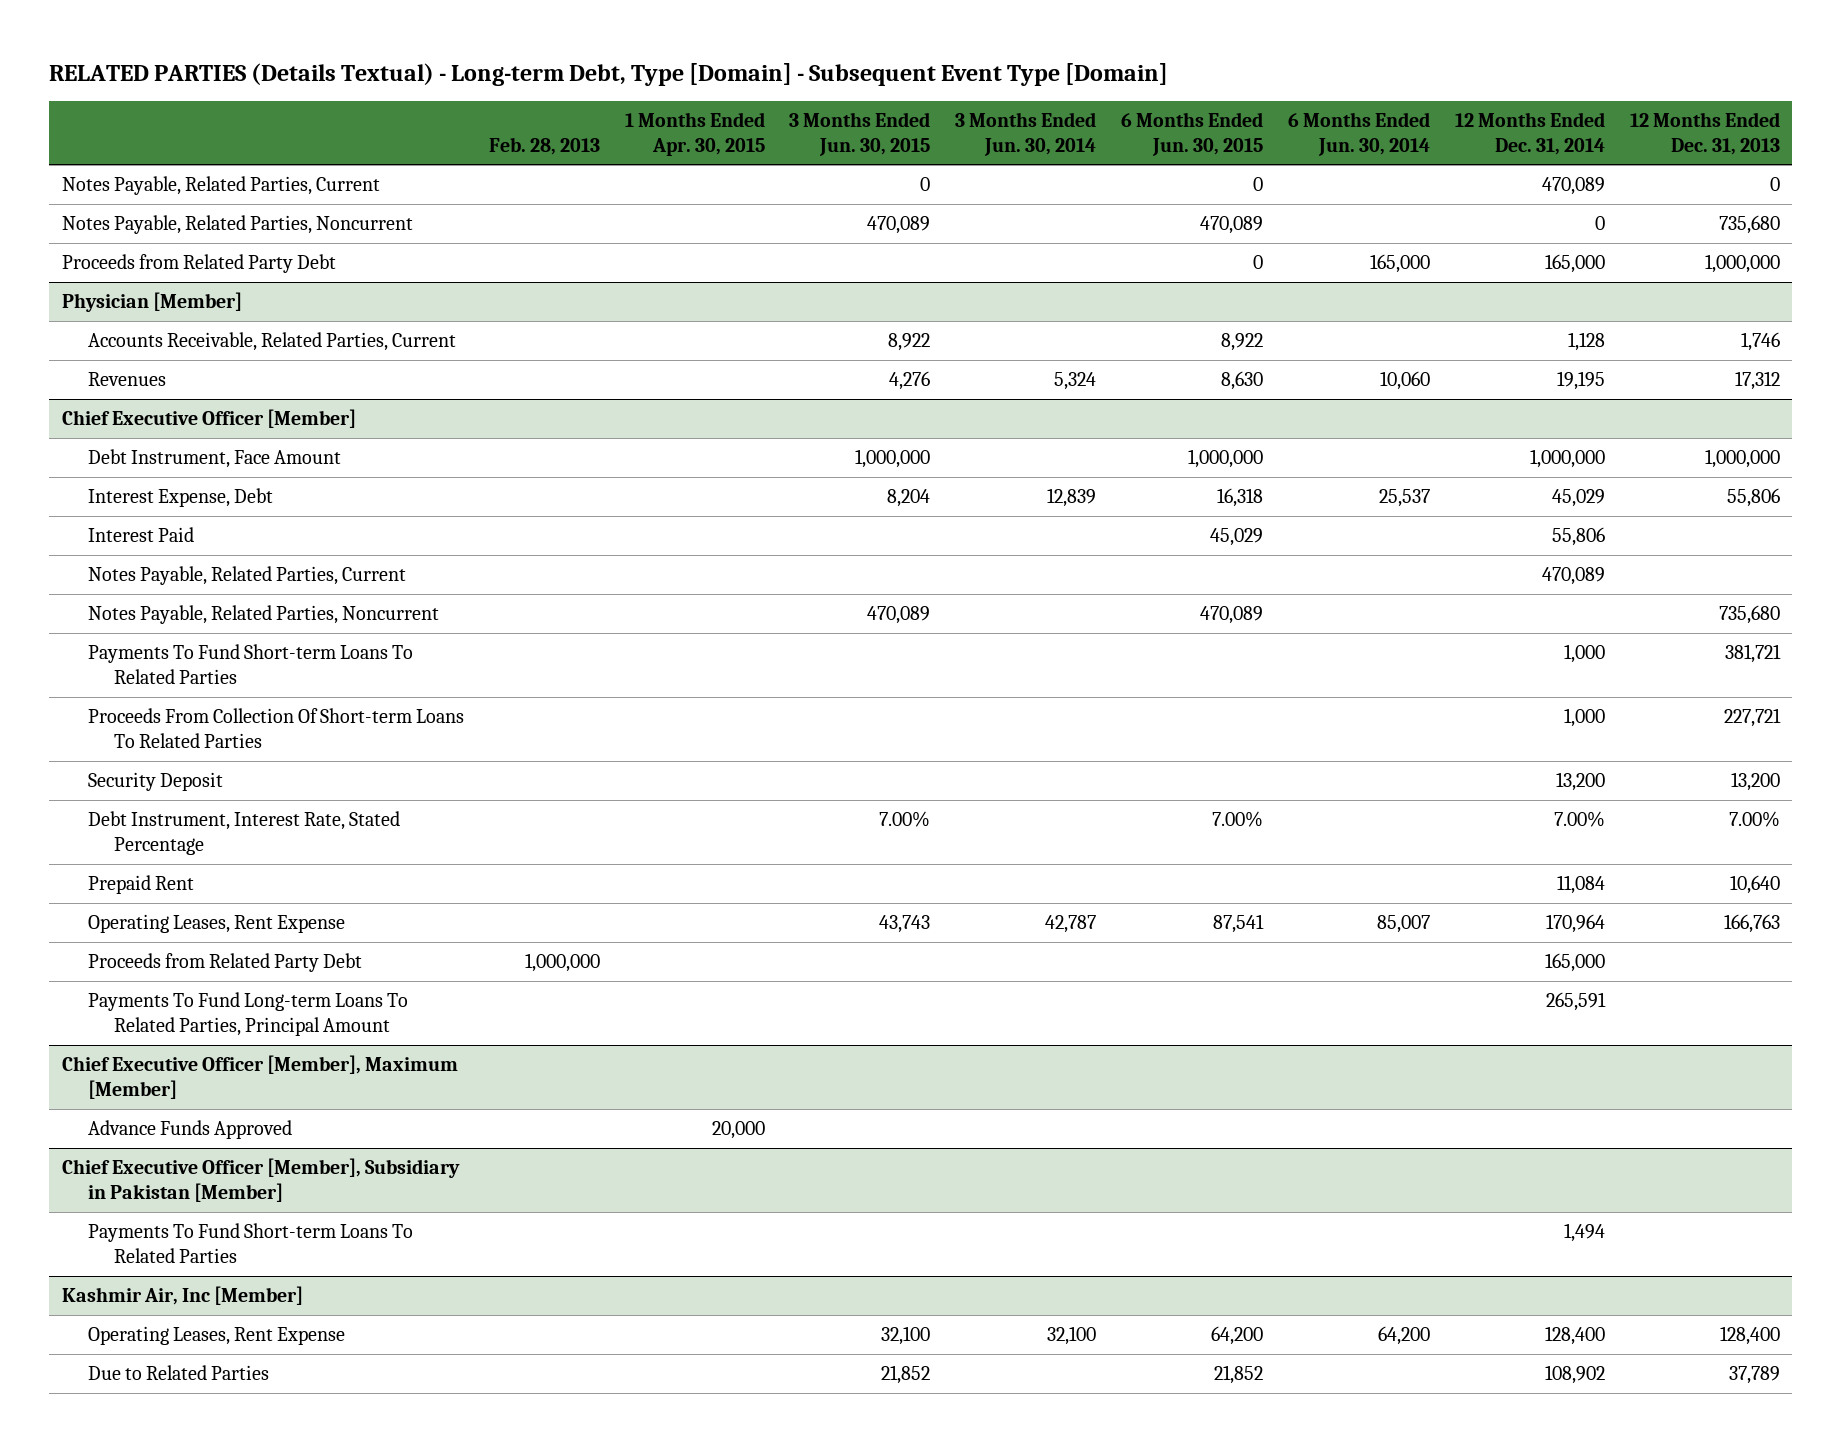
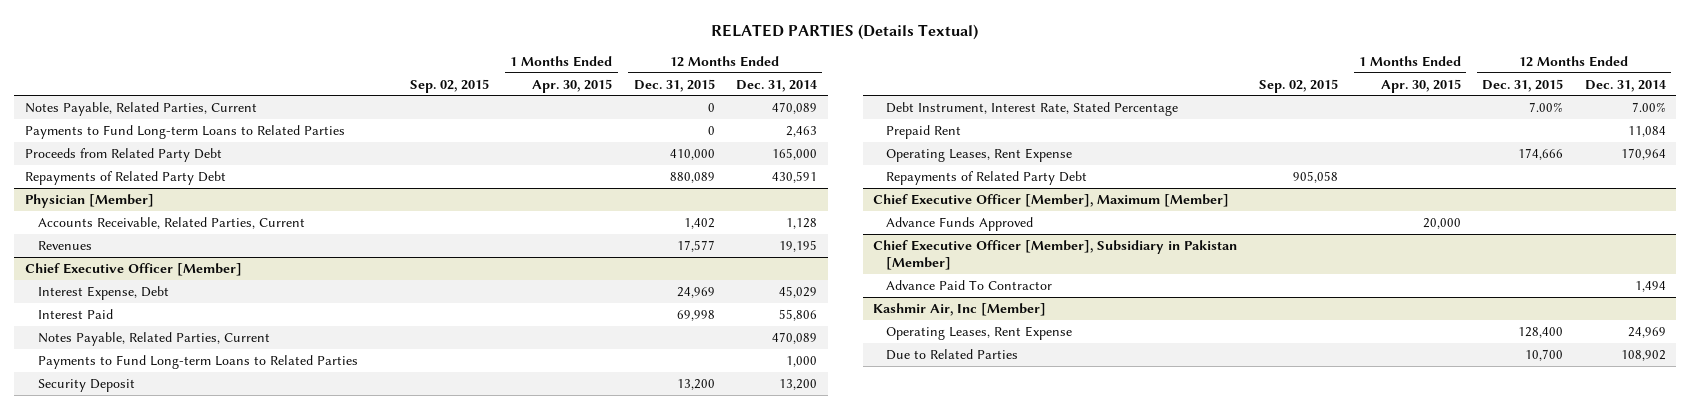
[49,62,1169,86] RELATED PARTIES (Details Textual) - Long-term Debt, Type [Domain] - Subsequent Event Type [Domain] -> [711,23,979,40] RELATED PARTIES (Details Textual)
[488,136,600,155] Feb. 28, 2013 -> none
[789,112,931,156] 3 Months Ended Jun. 30, 2015 -> none
[955,112,1097,156] 3 Months Ended Jun. 30, 2014 -> none
[1121,112,1264,156] 6 Months Ended Jun. 30, 2015 -> none
[1287,112,1430,156] 6 Months Ended Jun. 30, 2014 -> none
[1629,112,1780,155] 12 Months Ended Dec. 31, 2013 -> none
none -> [410,78,490,93] Sep. 02, 2015
none -> [633,78,715,92] Dec. 31, 2015
[61,215,413,235] Notes Payable, Related Parties, Noncurrent -> none
none -> [24,124,345,139] Payments to Fund Long-term Loans to Related Parties
none -> [24,170,226,185] Repayments of Related Party Debt
[87,449,341,469] Debt Instrument, Face Amount -> none
[87,605,439,625] Notes Payable, Related Parties, Noncurrent -> none
[87,708,464,749] Proceeds From Collection Of Short-term Loans To Related Parties -> none
[87,644,413,685] Payments To Fund Short-term Loans To Related Parties -> [37,354,358,369] Payments to Fund Long-term Loans to Related Parties
[87,953,362,973] Proceeds from Related Party Debt -> none
[87,992,408,1037] Payments To Fund Long-term Loans To Related Parties, Principal Amount -> none
none -> [886,170,1088,185] Repayments of Related Party Debt
[87,1223,413,1264] Payments To Fund Short-term Loans To Related Parties -> [886,279,1053,290] Advance Paid To Contractor
[1544,1326,1605,1346] 128,400 -> [1627,326,1666,338] 24,969

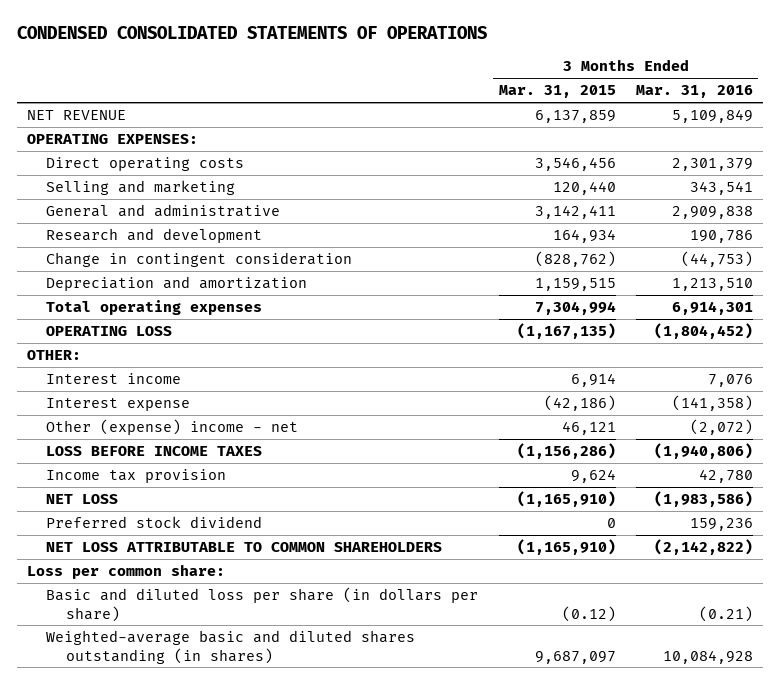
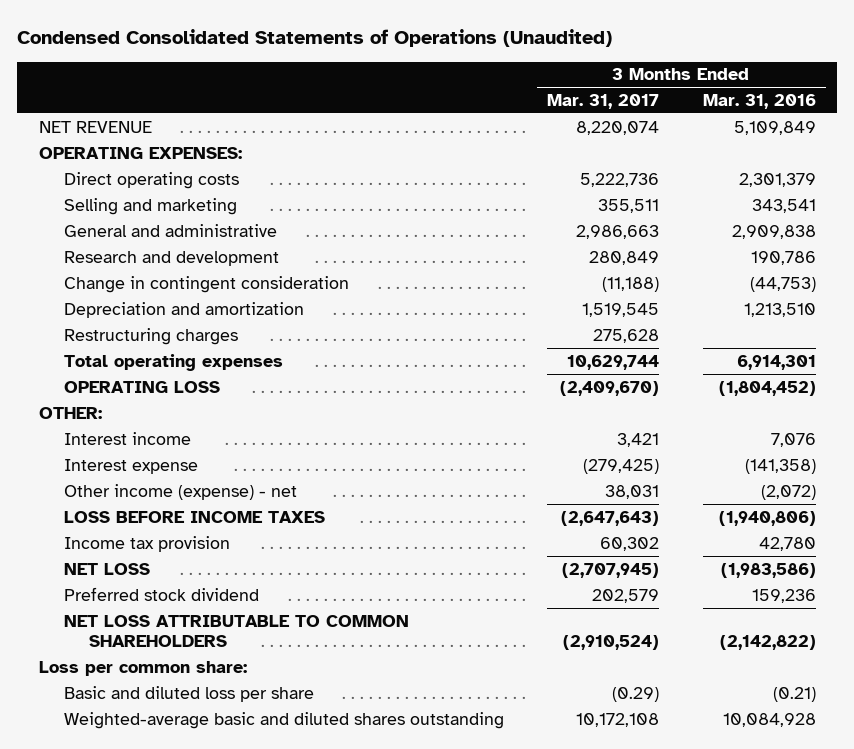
[16,26,487,40] CONDENSED CONSOLIDATED STATEMENTS OF OPERATIONS -> [17,29,613,48] Condensed Consolidated Statements of Operations (Unaudited)
[498,85,616,99] Mar. 31, 2015 -> none
none -> [547,93,660,109] Mar. 31, 2017
none -> [64,327,239,345] Restructuring charges
[46,419,299,436] Other (expense) income - net -> [64,483,298,500] Other income (expense) - net
[46,587,479,622] Basic and diluted loss per share (in dollars per share) -> [64,685,315,702] Basic and diluted loss per share
[46,630,416,664] Weighted-average basic and diluted shares outstanding (in shares) -> [64,711,505,729] Weighted-average basic and diluted shares outstanding

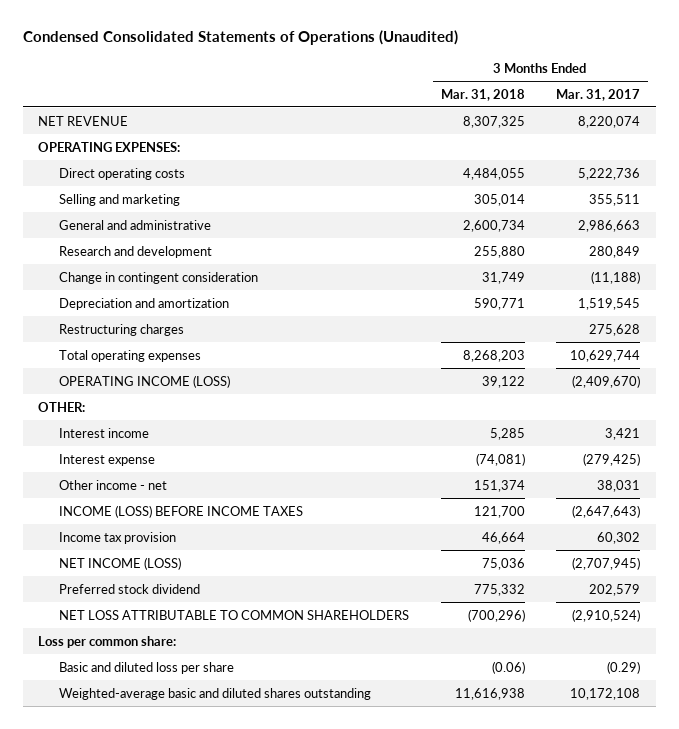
[702,93,816,109] Mar. 31, 2016 -> none
none -> [440,88,525,101] Mar. 31, 2018
[64,380,221,393] OPERATING LOSS -> [58,374,230,388] OPERATING INCOME (LOSS)
[64,483,298,500] Other income (expense) - net -> [58,479,167,490] Other income - net
[64,510,326,523] LOSS BEFORE INCOME TAXES -> [58,504,303,518] INCOME (LOSS) BEFORE INCOME TAXES
[64,562,151,575] NET LOSS -> [58,556,181,570] NET INCOME (LOSS)

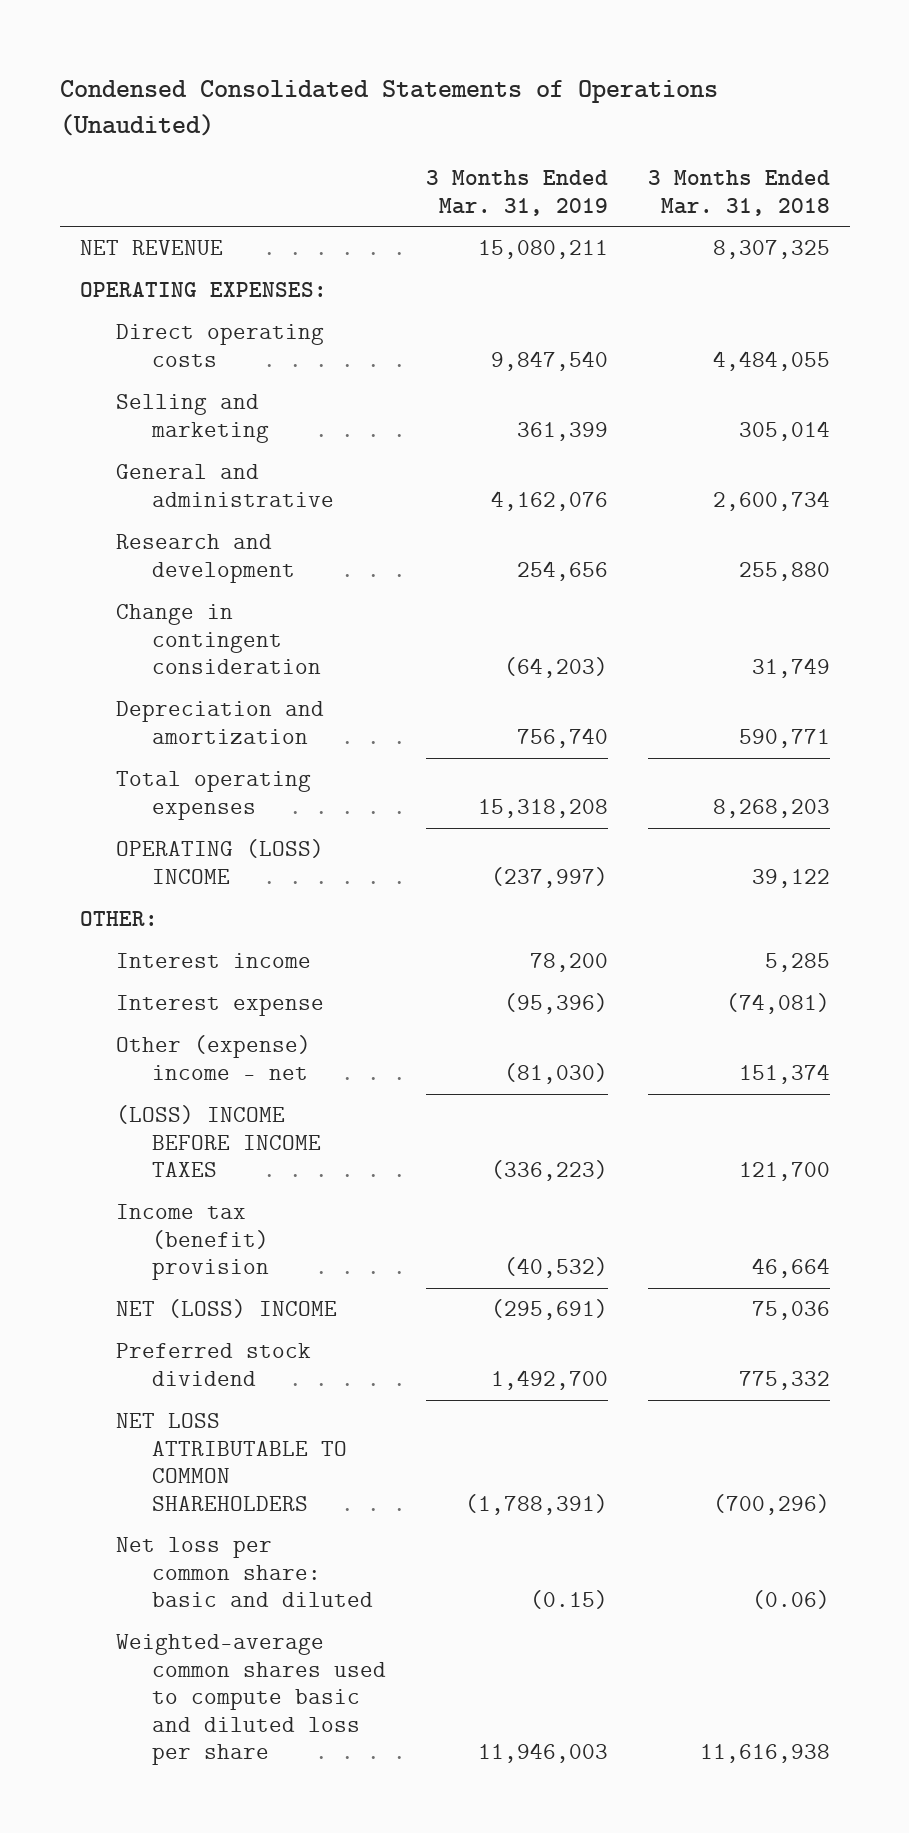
[556,88,641,101] Mar. 31, 2017 -> none
none -> [426,170,609,216] 3 Months Ended Mar. 31, 2019
[58,323,184,336] Restructuring charges -> none
[58,374,230,388] OPERATING INCOME (LOSS) -> [115,839,324,884] OPERATING (LOSS) INCOME
[58,479,167,490] Other income - net -> [115,1035,311,1080] Other (expense) income - net
[58,504,303,518] INCOME (LOSS) BEFORE INCOME TAXES -> [115,1105,322,1178] (LOSS) INCOME BEFORE INCOME TAXES
[58,531,176,544] Income tax provision -> [115,1204,270,1281] Income tax (benefit) provision
[58,556,181,570] NET INCOME (LOSS) -> [115,1299,337,1319] NET (LOSS) INCOME
[38,635,177,648] Loss per common share: -> none
[58,661,234,674] Basic and diluted loss per share -> [115,1537,374,1608] Net loss per common share: basic and diluted
[58,687,371,700] Weighted-average basic and diluted shares outstanding -> [115,1634,387,1766] Weighted-average common shares used to compute basic and diluted loss per share

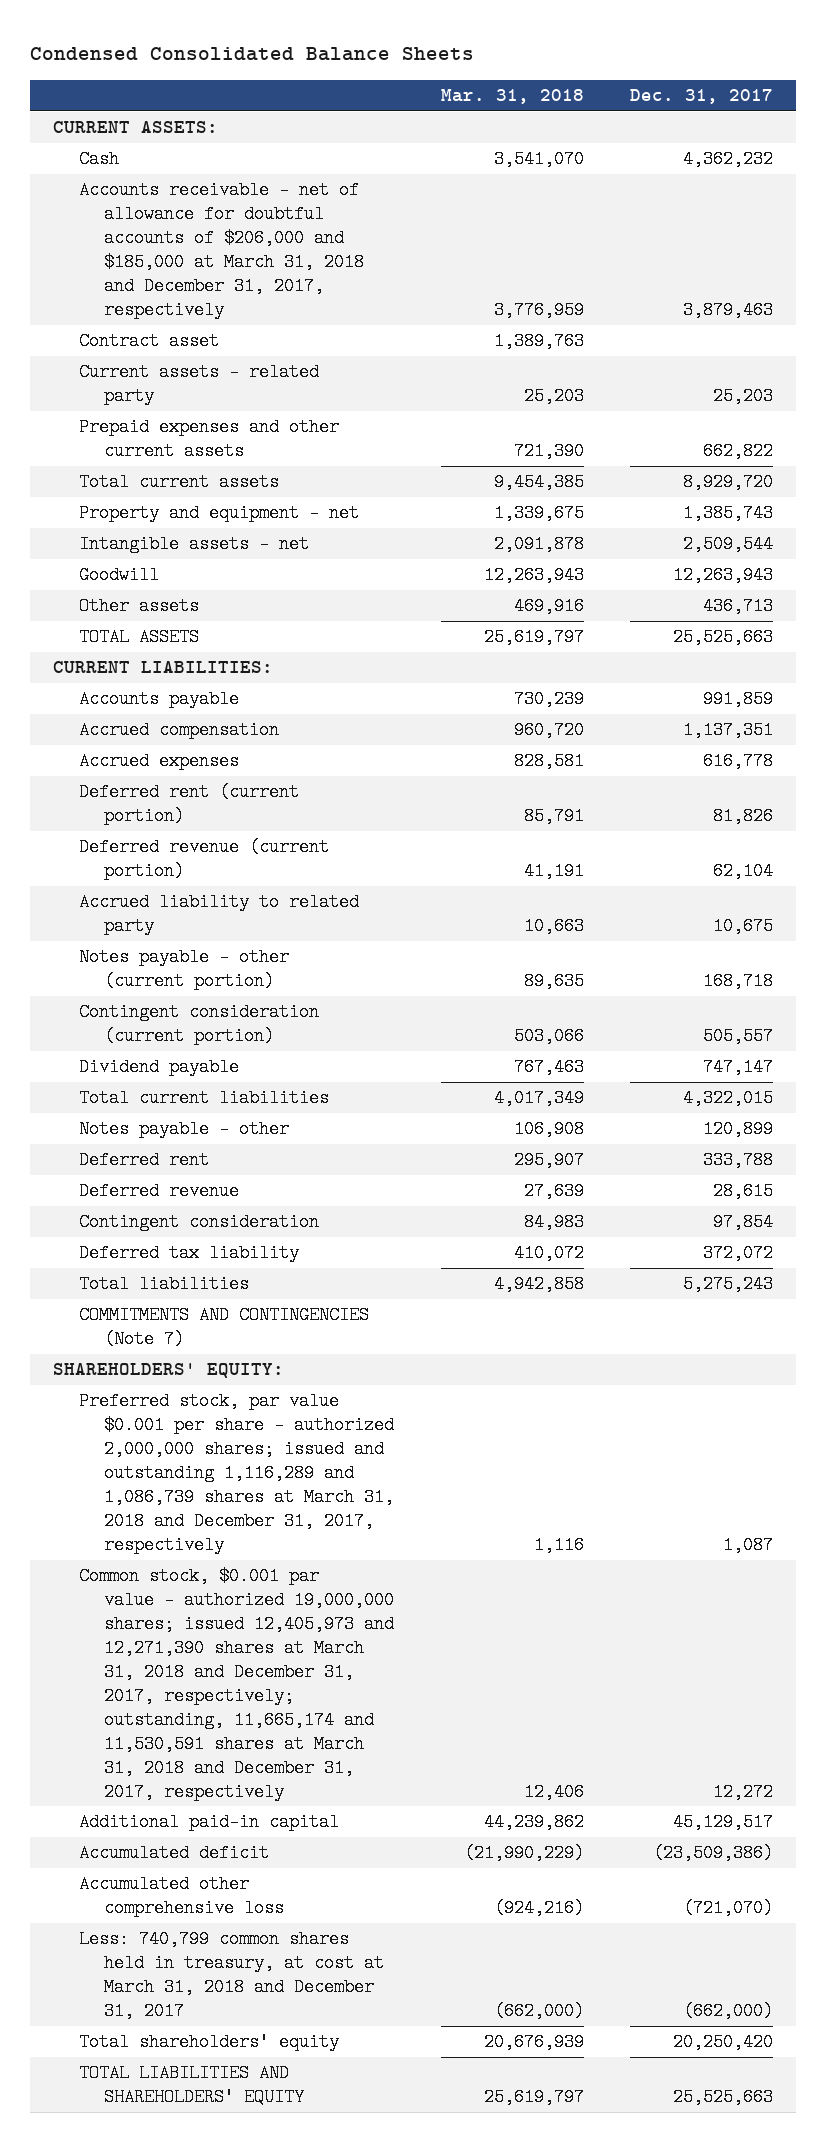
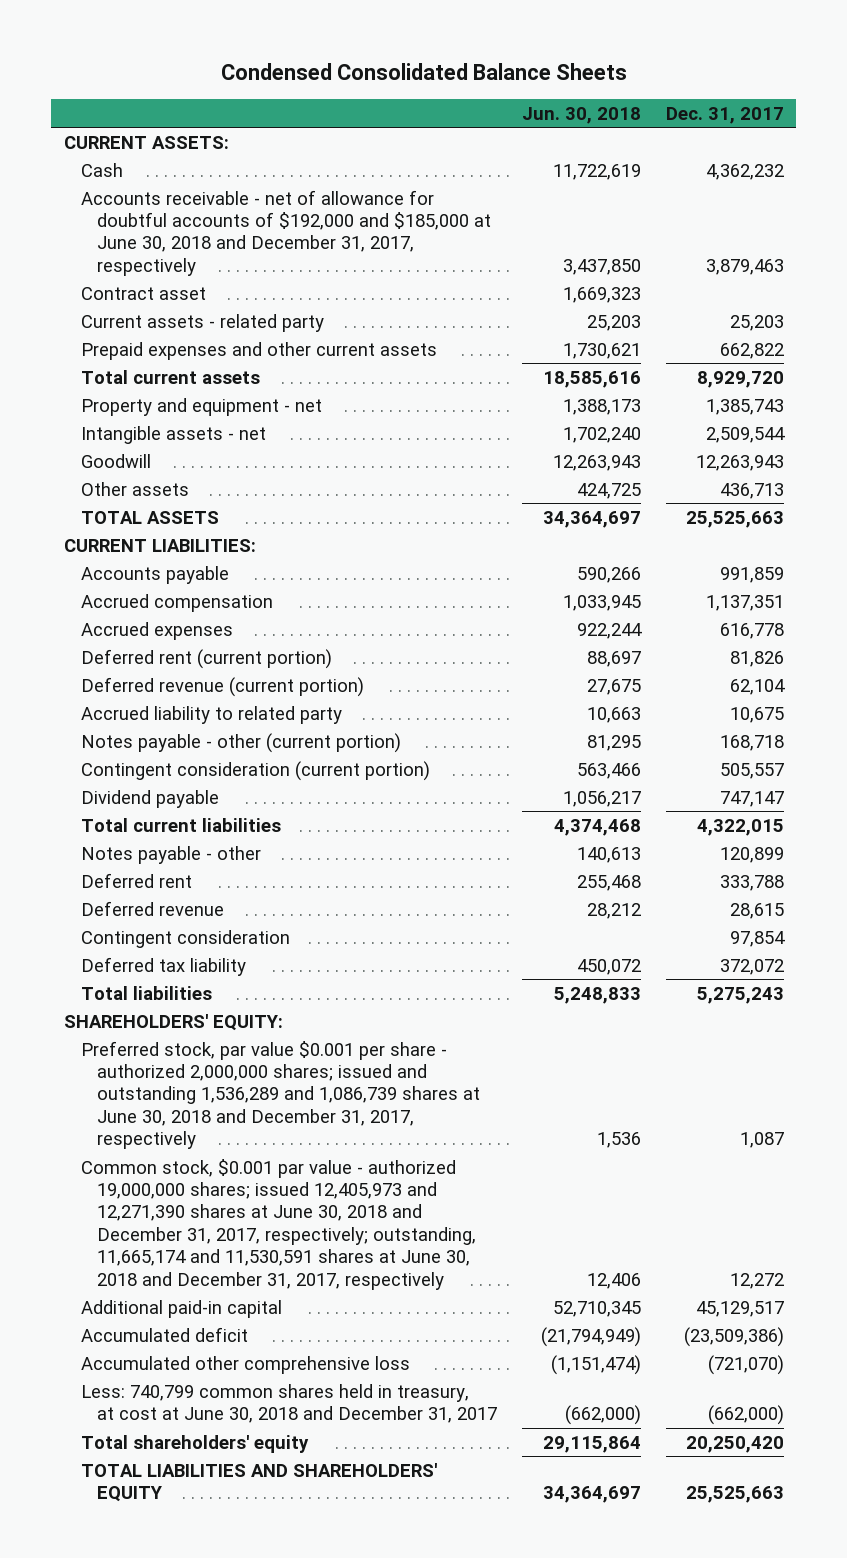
[440,89,584,105] Mar. 31, 2018 -> none
none -> [521,106,641,124] Jun. 30, 2018
[78,181,365,320] Accounts receivable - net of allowance for doubtful accounts of $206,000 and $185,000 at March 31, 2018 and December 31, 2017, respectively -> [80,189,492,276] Accounts receivable - net of allowance for doubtful accounts of $192,000 and $185,000 at June 30, 2018 and December 31, 2017, respectively
[78,1306,369,1349] COMMITMENTS AND CONTINGENCIES (Note 7) -> none
[78,1392,395,1554] Preferred stock, par value $0.001 per share - authorized 2,000,000 shares; issued and outstanding 1,116,289 and 1,086,739 shares at March 31, 2018 and December 31, 2017, respectively -> [80,1040,481,1150] Preferred stock, par value $0.001 per share - authorized 2,000,000 shares; issued and outstanding 1,536,289 and 1,086,739 shares at June 30, 2018 and December 31, 2017, respectively
[78,1567,395,1801] Common stock, $0.001 par value - authorized 19,000,000 shares; issued 12,405,973 and 12,271,390 shares at March 31, 2018 and December 31, 2017, respectively; outstanding, 11,665,174 and 11,530,591 shares at March 31, 2018 and December 31, 2017, respectively -> [80,1158,477,1290] Common stock, $0.001 par value - authorized 19,000,000 shares; issued 12,405,973 and 12,271,390 shares at June 30, 2018 and December 31, 2017, respectively; outstanding, 11,665,174 and 11,530,591 shares at June 30, 2018 and December 31, 2017, respectively
[78,1930,385,2021] Less: 740,799 common shares held in treasury, at cost at March 31, 2018 and December 31, 2017 -> [80,1383,498,1424] Less: 740,799 common shares held in treasury, at cost at June 30, 2018 and December 31, 2017

